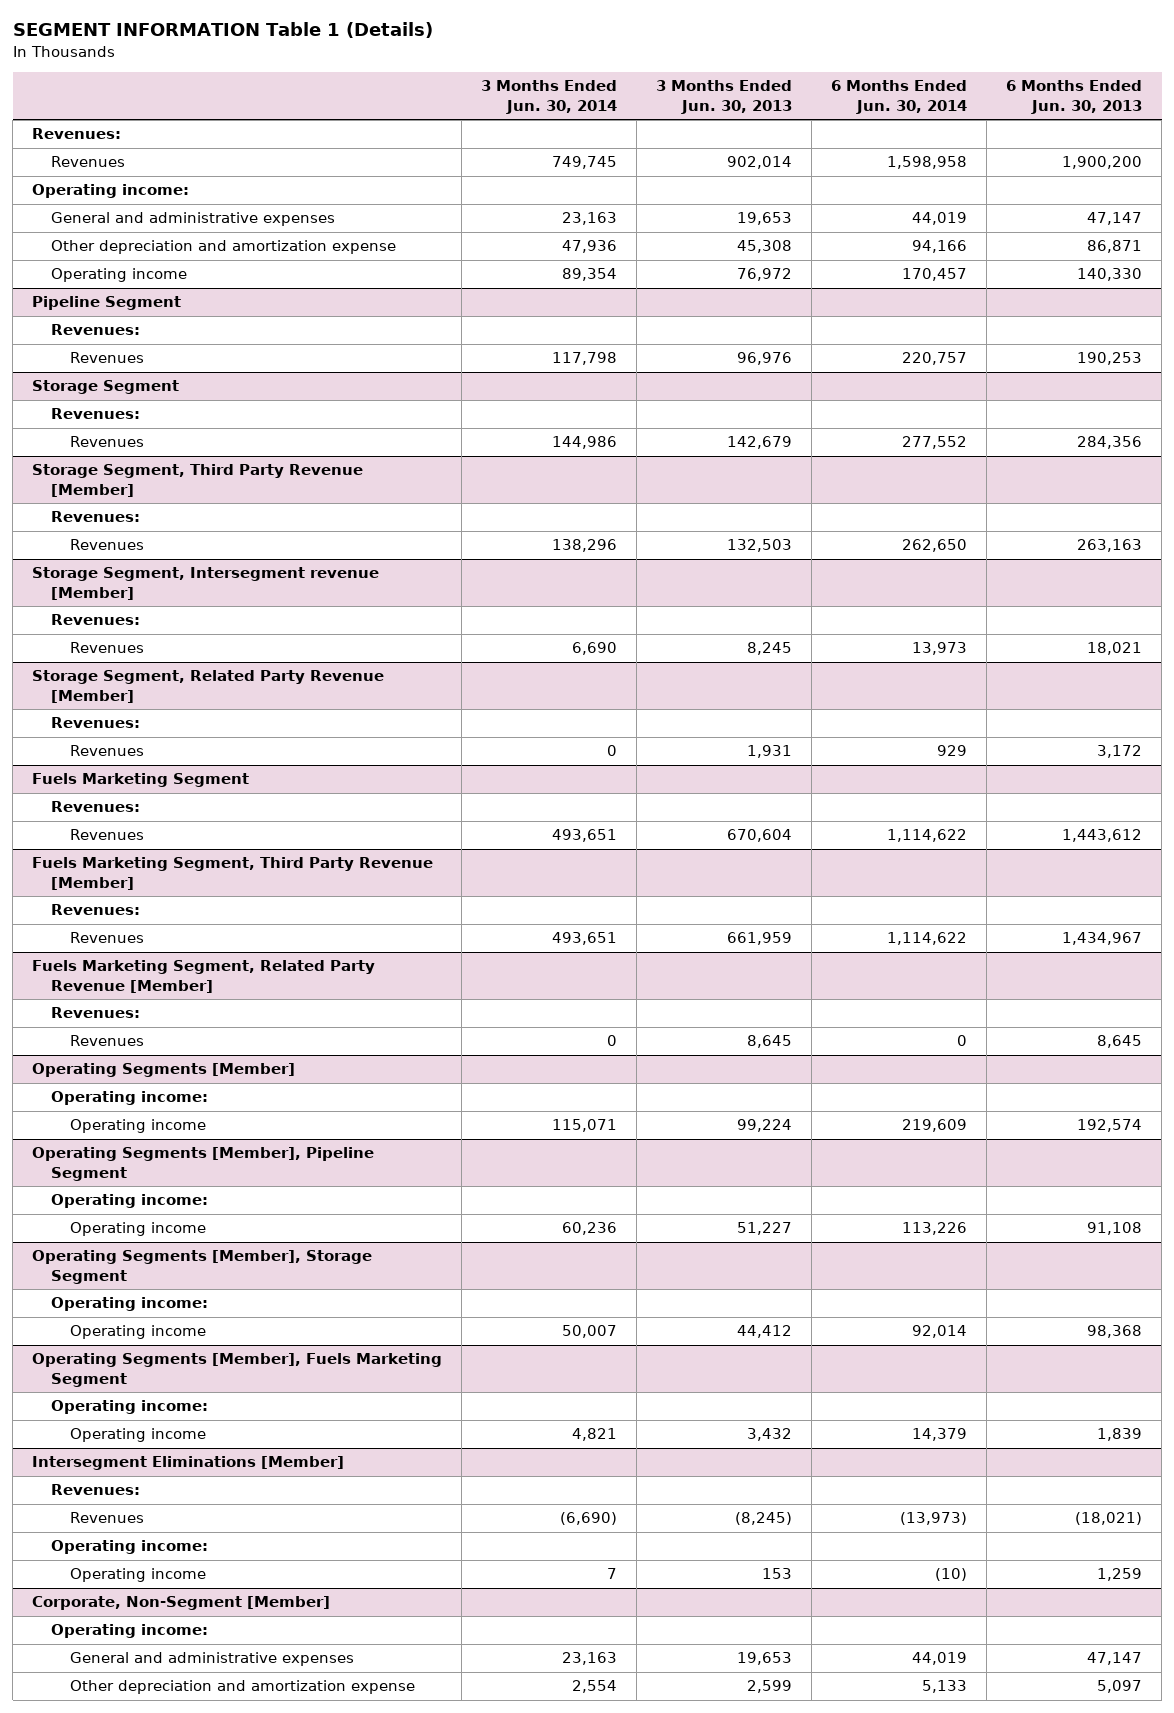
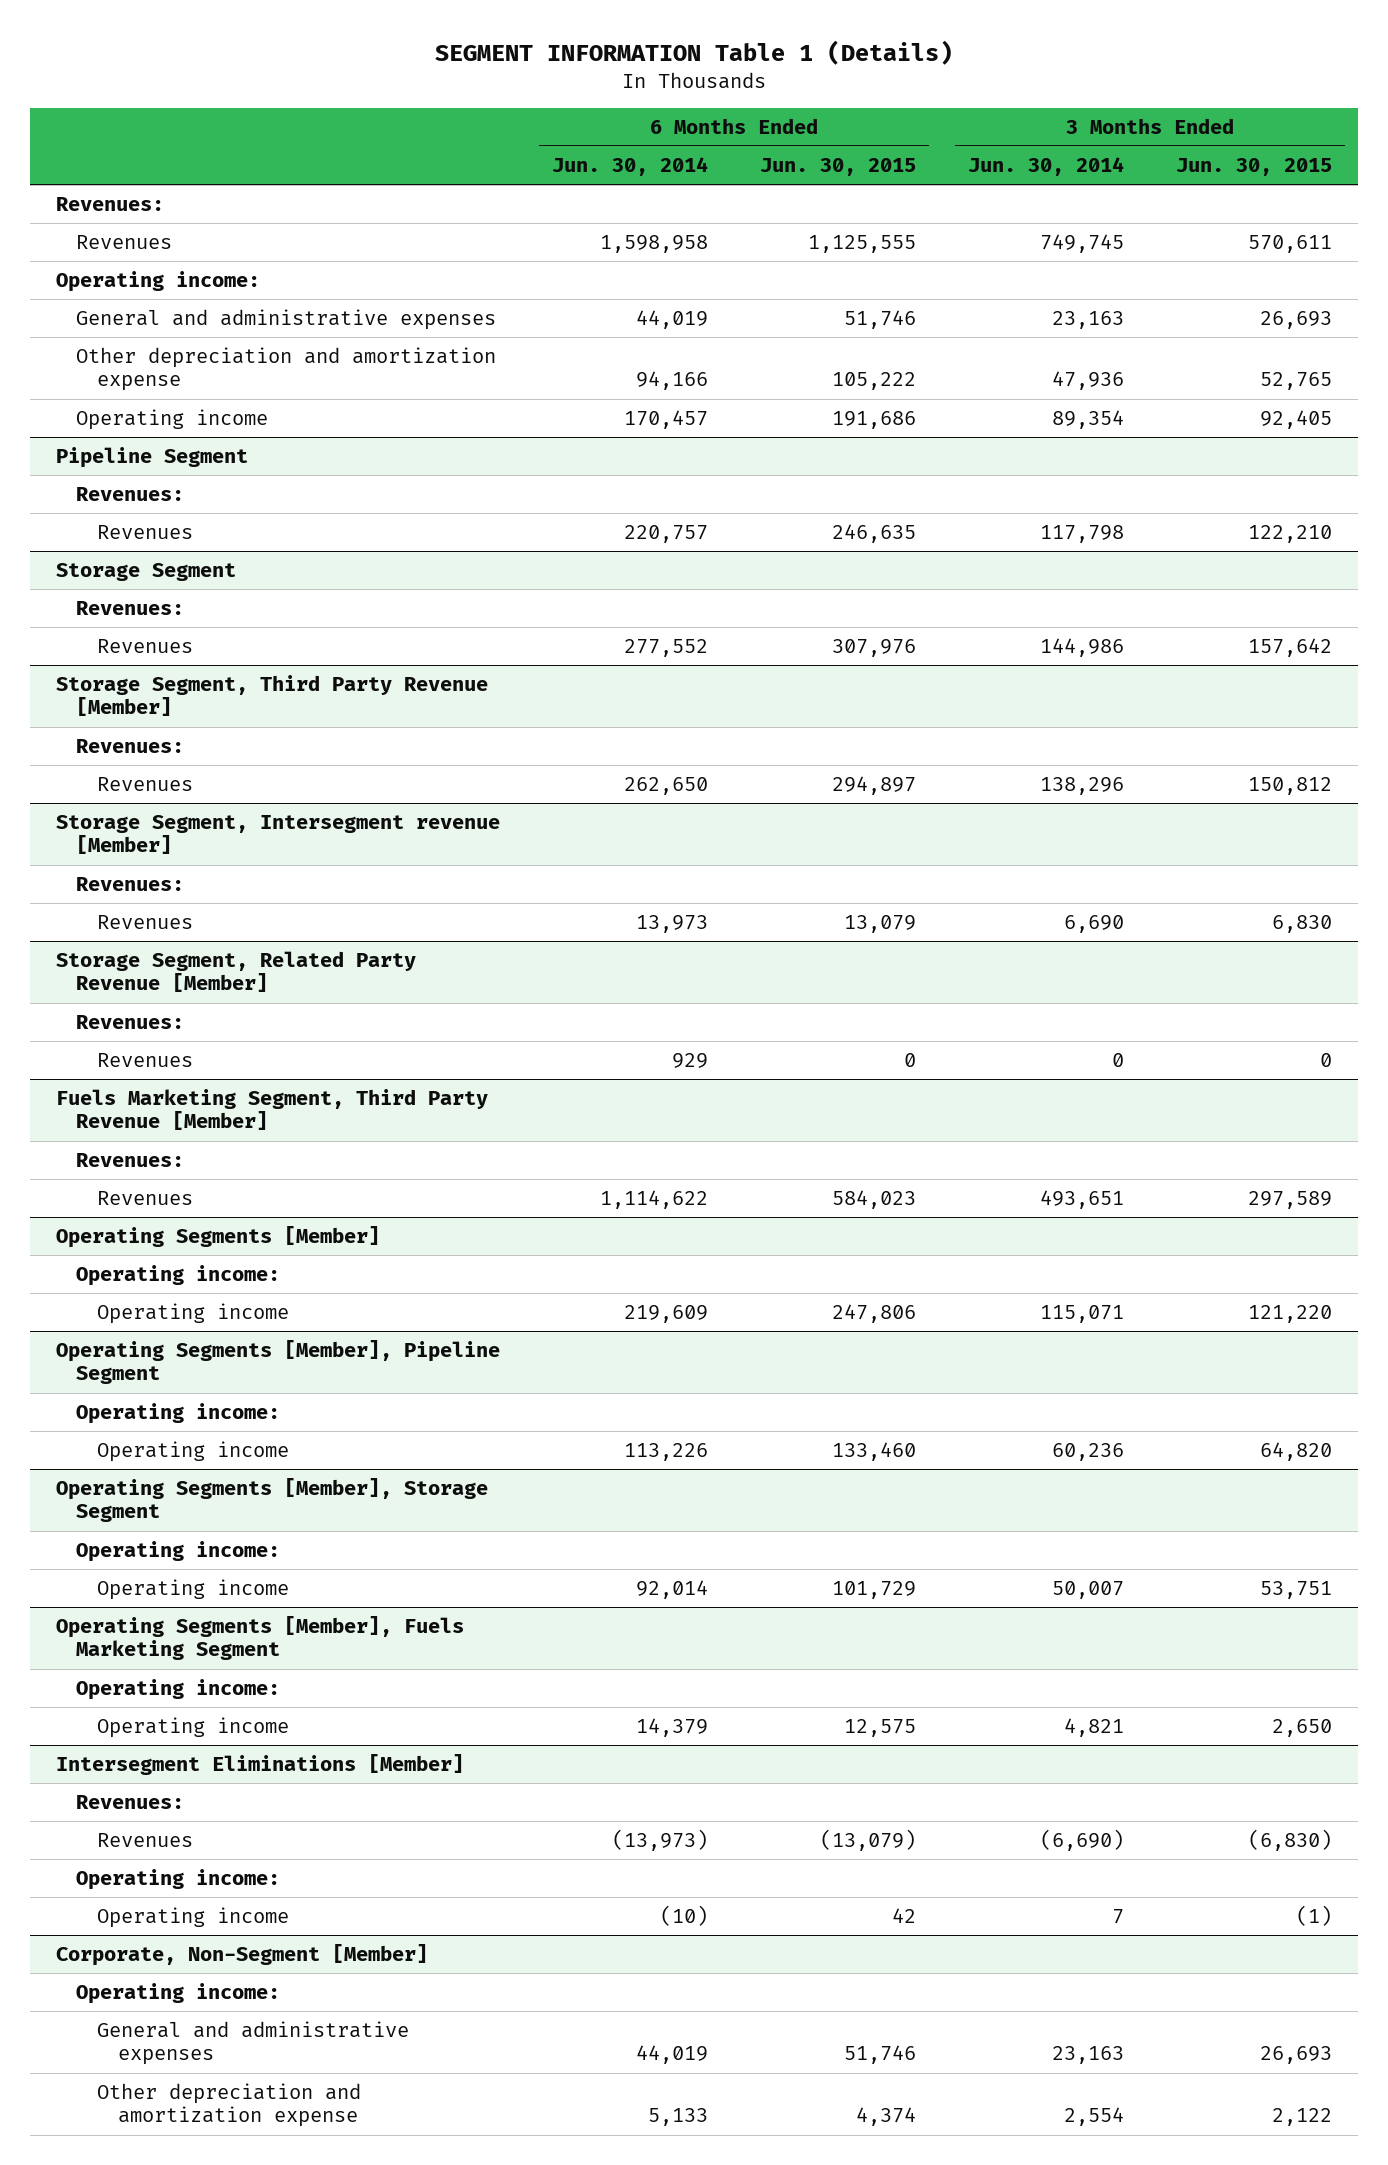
[656,80,793,114] 3 Months Ended Jun. 30, 2013 -> none
[1006,80,1143,114] 6 Months Ended Jun. 30, 2013 -> none
none -> [759,157,916,176] Jun. 30, 2015
none -> [1176,157,1333,176] Jun. 30, 2015
[32,773,250,788] Fuels Marketing Segment -> none
[50,801,140,813] Revenues: -> none
[69,829,144,841] Revenues -> none
[32,960,376,993] Fuels Marketing Segment, Related Party Revenue [Member] -> none
[50,1007,140,1019] Revenues: -> none
[69,1035,144,1047] Revenues -> none

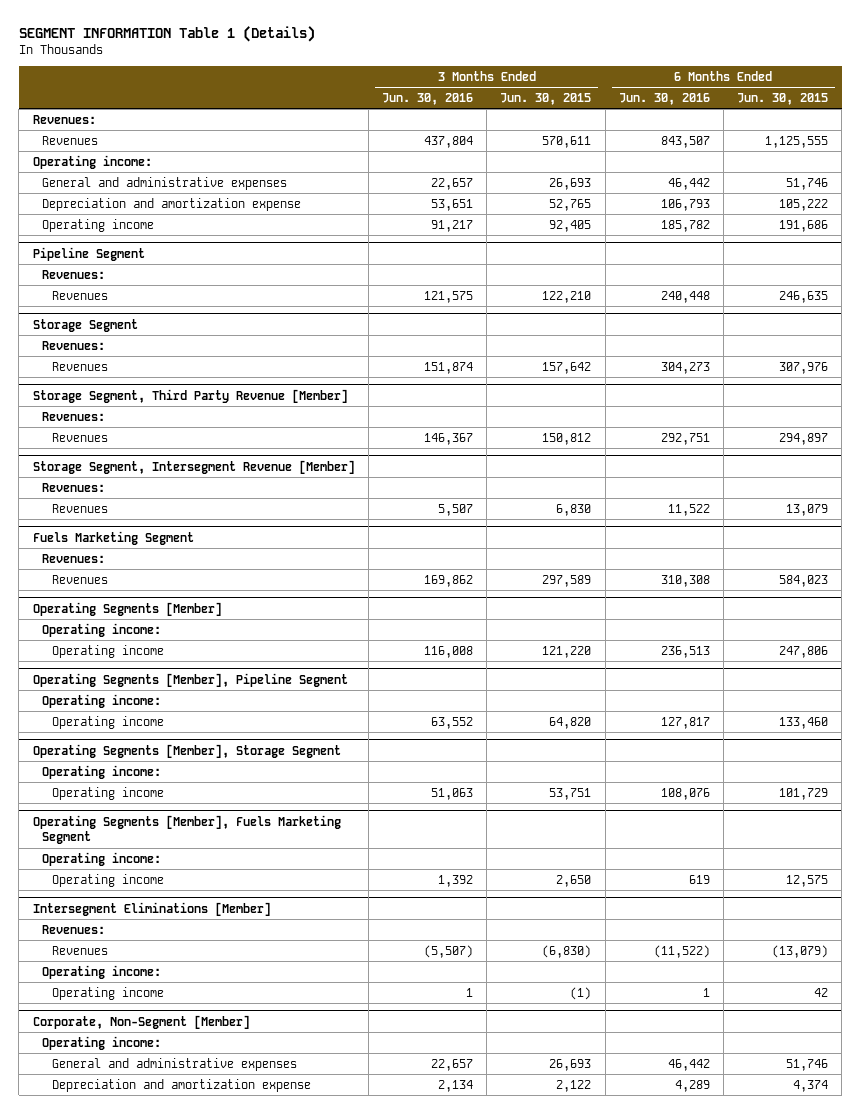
[551,156,708,176] Jun. 30, 2014 -> none
[967,156,1124,176] Jun. 30, 2014 -> none
none -> [381,93,473,106] Jun. 30, 2016
none -> [618,93,710,106] Jun. 30, 2016
[76,347,497,392] Other depreciation and amortization expense -> [42,197,302,211] Depreciation and amortization expense
[55,815,500,855] Storage Segment, Intersegment revenue [Member] -> [32,459,355,474] Storage Segment, Intersegment Revenue [Member]
[55,951,416,993] Storage Segment, Related Party Revenue [Member] -> none
[76,1015,185,1030] Revenues: -> none
[97,1053,194,1068] Revenues -> none
[55,1089,488,1131] Fuels Marketing Segment, Third Party Revenue [Member] -> none
none -> [32,530,194,545] Fuels Marketing Segment
[97,2083,362,2128] Other depreciation and amortization expense -> [52,1078,312,1092] Depreciation and amortization expense

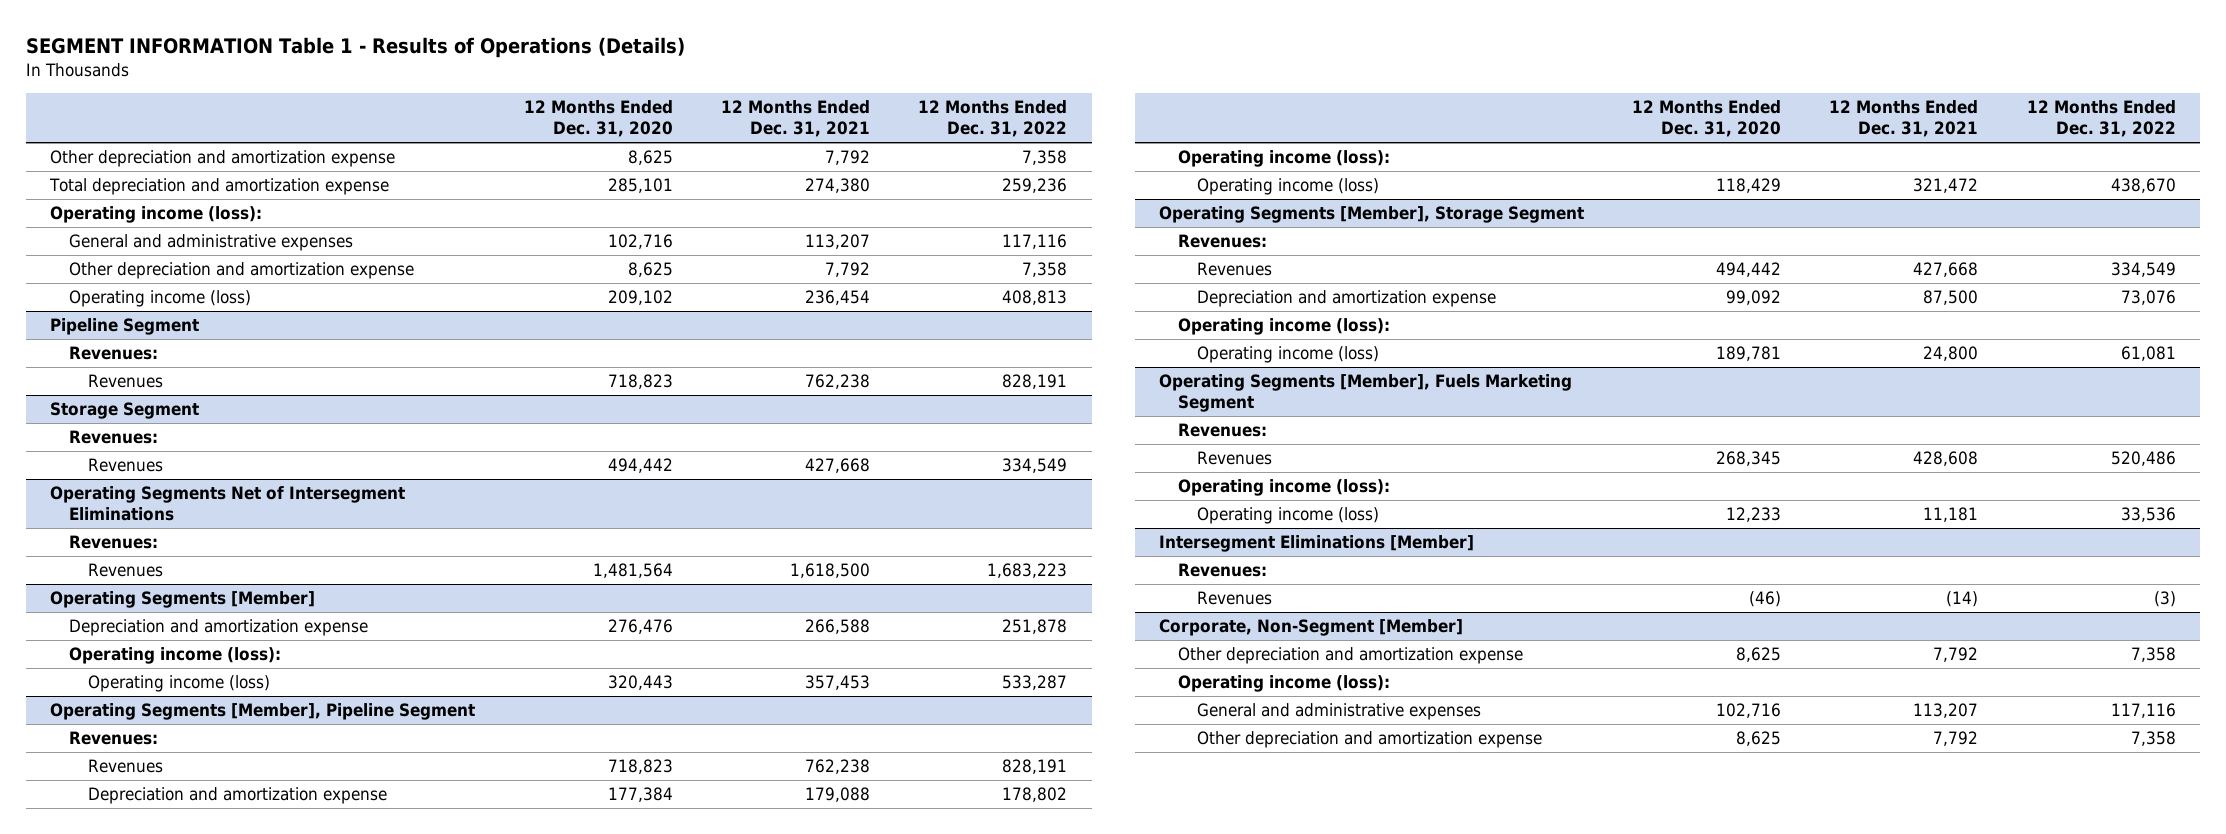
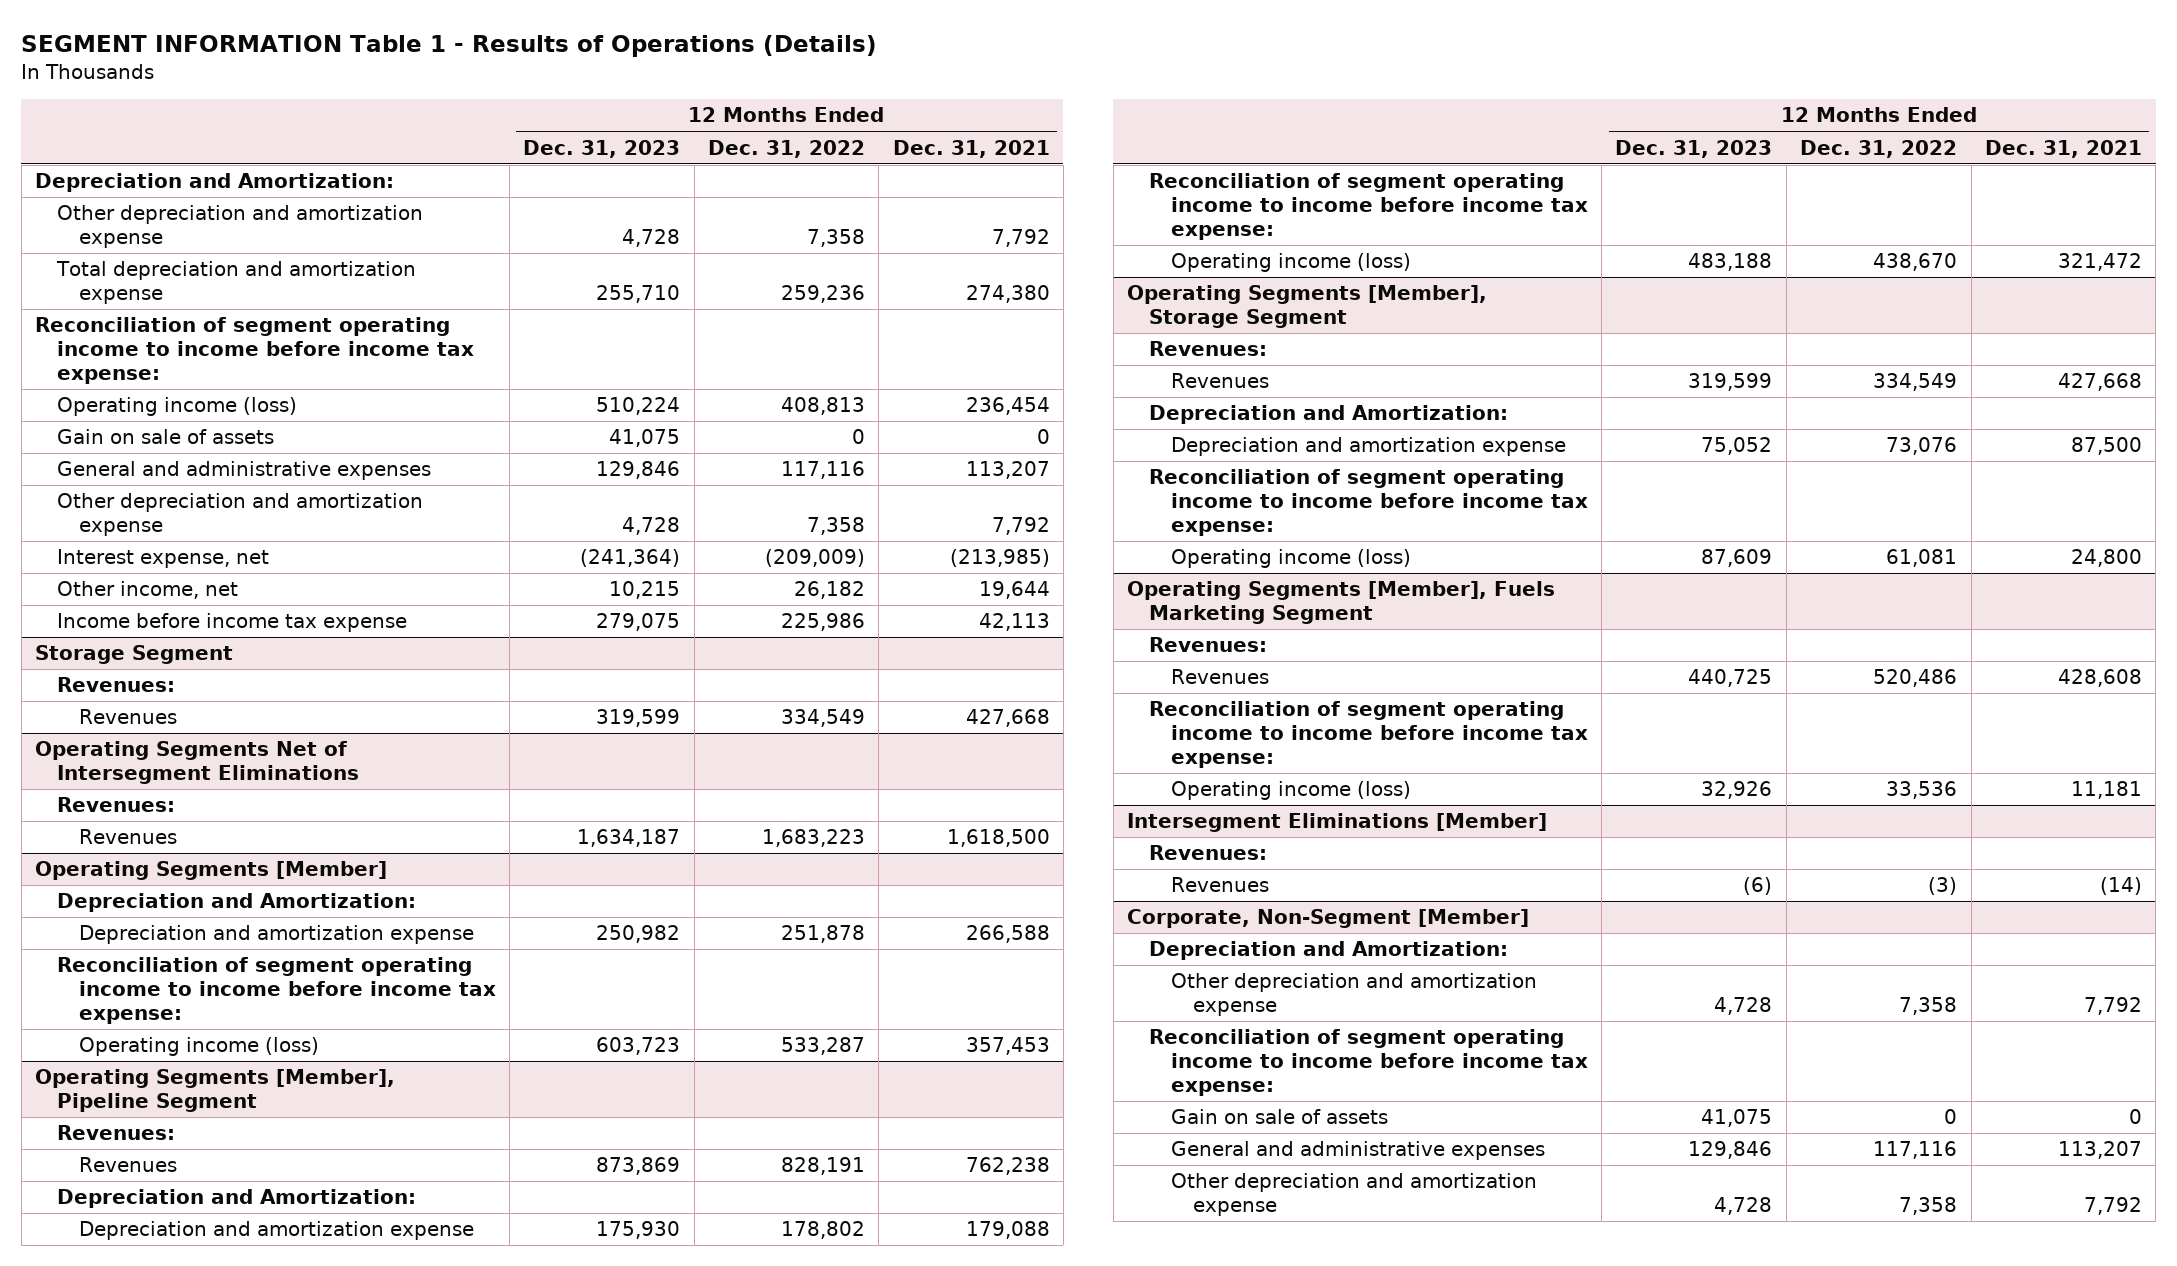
[523,100,673,138] 12 Months Ended Dec. 31, 2020 -> none
none -> [523,139,681,158] Dec. 31, 2023
none -> [34,173,394,193] Depreciation and Amortization:
[50,206,263,224] Operating income (loss): -> [34,317,474,384] Reconciliation of segment operating income to income before income tax expense:
[69,290,252,308] Operating income (loss) -> [56,397,297,417] Operating income (loss)
none -> [56,429,274,445] Gain on sale of assets
[50,318,200,336] Pipeline Segment -> none
[69,346,159,361] Revenues: -> none
[88,374,164,389] Revenues -> none
none -> [56,549,269,569] Interest expense, net
none -> [56,581,238,600] Other income, net
none -> [56,613,407,633] Income before income tax expense
none -> [56,893,416,913] Depreciation and Amortization:
[69,647,282,665] Operating income (loss): -> [56,957,496,1024] Reconciliation of segment operating income to income before income tax expense:
none -> [56,1189,416,1209] Depreciation and Amortization:
[1177,150,1390,168] Operating income (loss): -> [1148,173,1588,240] Reconciliation of segment operating income to income before income tax expense:
none -> [1148,405,1508,425] Depreciation and Amortization:
[1177,318,1390,336] Operating income (loss): -> [1148,469,1588,536] Reconciliation of segment operating income to income before income tax expense:
[1177,479,1390,497] Operating income (loss): -> [1148,701,1588,768] Reconciliation of segment operating income to income before income tax expense:
none -> [1148,941,1508,961] Depreciation and Amortization:
[1177,675,1390,693] Operating income (loss): -> [1148,1029,1588,1096] Reconciliation of segment operating income to income before income tax expense:
none -> [1170,1109,1388,1125] Gain on sale of assets

